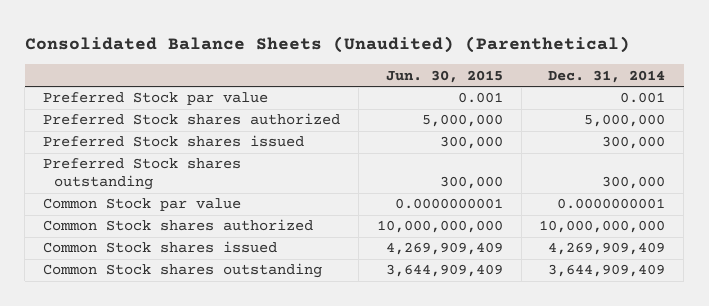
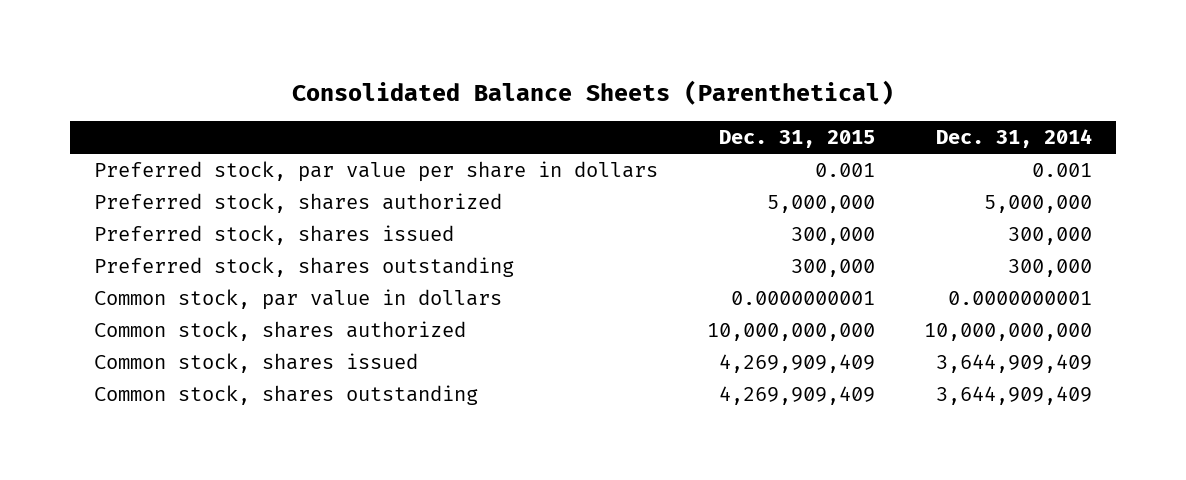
[24,35,630,53] Consolidated Balance Sheets (Unaudited) (Parenthetical) -> [292,79,895,105] Consolidated Balance Sheets (Parenthetical)
[385,69,503,83] Jun. 30, 2015 -> none
none -> [719,130,876,149] Dec. 31, 2015
[43,92,269,106] Preferred Stock par value -> [94,160,659,182] Preferred stock, par value per share in dollars
[43,113,341,126] Preferred Stock shares authorized -> [94,192,503,213] Preferred stock, shares authorized
[43,135,305,148] Preferred Stock shares issued -> [94,224,455,245] Preferred stock, shares issued
[43,158,242,191] Preferred Stock shares outstanding -> [94,256,515,277] Preferred stock, shares outstanding
[43,198,242,212] Common Stock par value -> [94,288,503,310] Common stock, par value in dollars
[43,219,314,232] Common Stock shares authorized -> [94,320,467,341] Common stock, shares authorized
[43,241,278,254] Common Stock shares issued -> [94,352,419,373] Common stock, shares issued
[548,242,666,256] 4,269,909,409 -> [935,353,1092,373] 3,644,909,409
[43,263,323,279] Common Stock shares outstanding -> [94,384,479,405] Common stock, shares outstanding

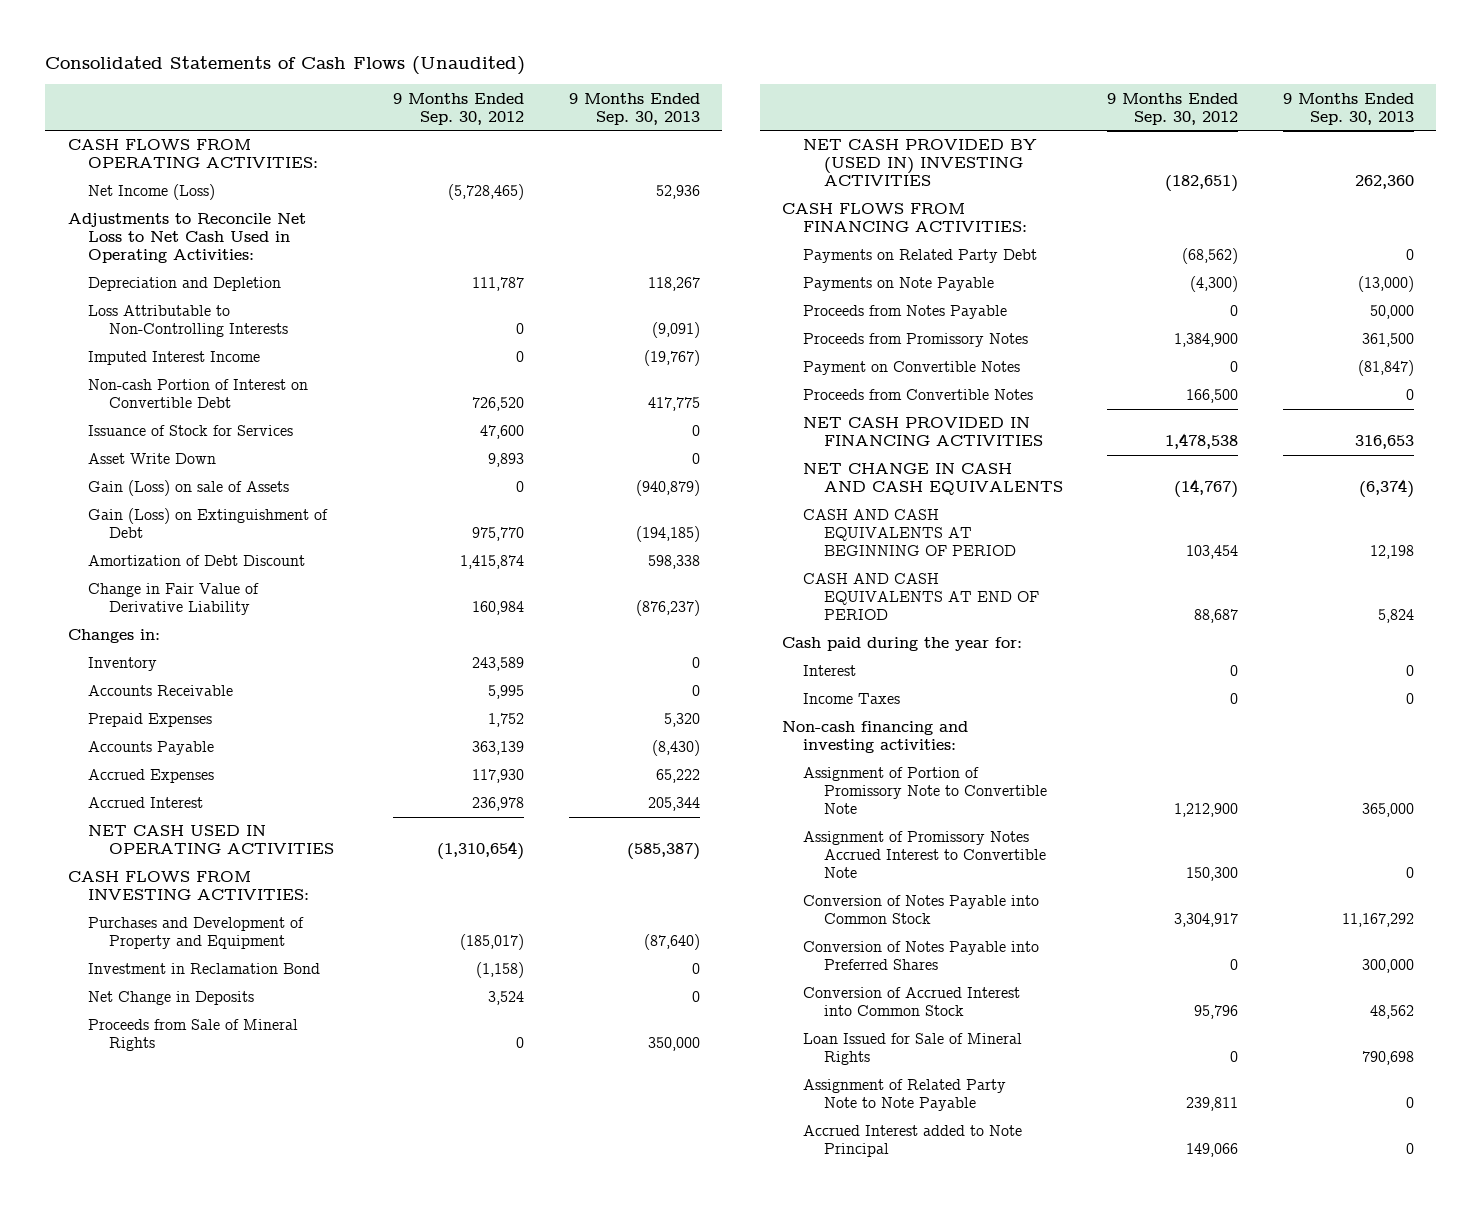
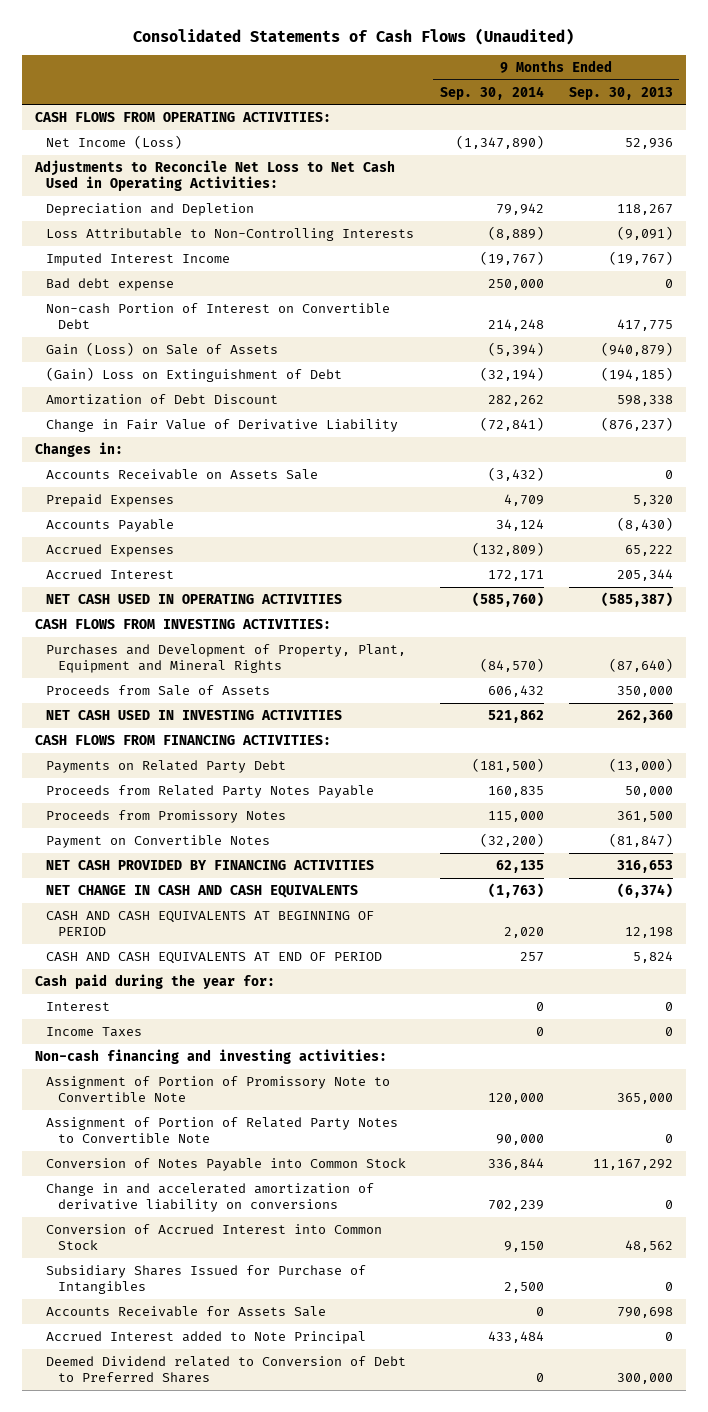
[392,92,524,125] 9 Months Ended Sep. 30, 2012 -> none
none -> [439,85,544,100] Sep. 30, 2014
none -> [46,277,175,291] Bad debt expense
[88,425,294,437] Issuance of Stock for Services -> none
[88,453,217,465] Asset Write Down -> none
[88,480,290,497] Gain (Loss) on sale of Assets -> [46,341,279,356] Gain (Loss) on Sale of Assets
[88,508,329,539] Gain (Loss) on Extinguishment of Debt -> [46,366,343,382] (Gain) Loss on Extinguishment of Debt
[88,657,158,672] Inventory -> none
[88,685,234,697] Accounts Receivable -> [46,468,319,480] Accounts Receivable on Assets Sale
[88,963,321,975] Investment in Reclamation Bond -> none
[88,991,255,1006] Net Change in Deposits -> none
[88,917,305,950] Purchases and Development of Property and Equipment -> [46,643,407,674] Purchases and Development of Property, Plant, Equipment and Mineral Rights
[88,1019,299,1052] Proceeds from Sale of Mineral Rights -> [46,684,271,696] Proceeds from Sale of Assets
[803,139,1038,187] NET CASH PROVIDED BY (USED IN) INVESTING ACTIVITIES -> [46,709,343,720] NET CASH USED IN INVESTING ACTIVITIES
[803,277,995,292] Payments on Note Payable -> none
[1406,249,1415,261] 0 -> [609,757,674,772] (13,000)
[803,305,1008,320] Proceeds from Notes Payable -> [46,784,375,798] Proceeds from Related Party Notes Payable
[803,389,1034,401] Proceeds from Convertible Notes -> none
[803,417,1043,447] NET CASH PROVIDED IN FINANCING ACTIVITIES -> [46,859,375,870] NET CASH PROVIDED BY FINANCING ACTIVITIES
[803,831,1046,879] Assignment of Promissory Notes Accrued Interest to Convertible Note -> [46,1116,399,1144] Assignment of Portion of Related Party Notes to Convertible Note
[803,941,1040,971] Conversion of Notes Payable into Preferred Shares -> none
none -> [46,1182,375,1213] Change in and accelerated amortization of derivative liability on conversions
[803,1079,1007,1112] Assignment of Related Party Note to Note Payable -> none
none -> [46,1264,367,1295] Subsidiary Shares Issued for Purchase of Intangibles
[803,1033,1023,1066] Loan Issued for Sale of Mineral Rights -> [46,1305,327,1317] Accounts Receivable for Assets Sale
none -> [46,1355,407,1384] Deemed Dividend related to Conversion of Debt to Preferred Shares

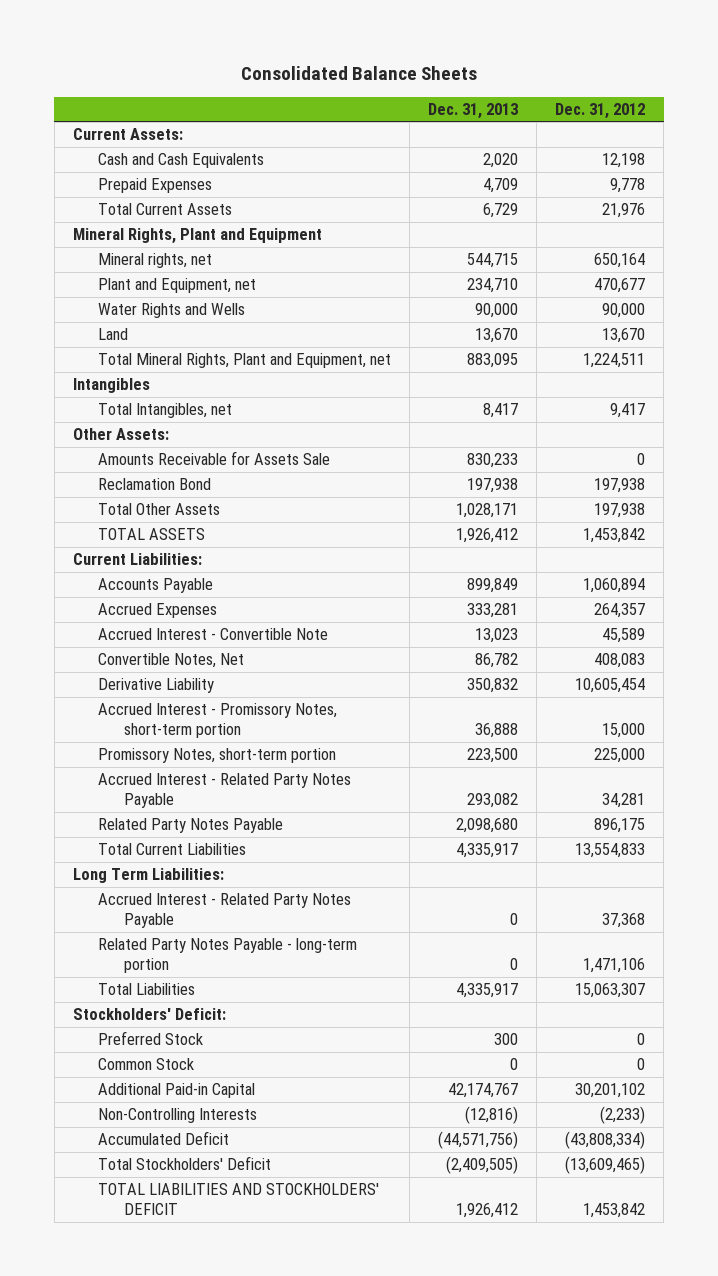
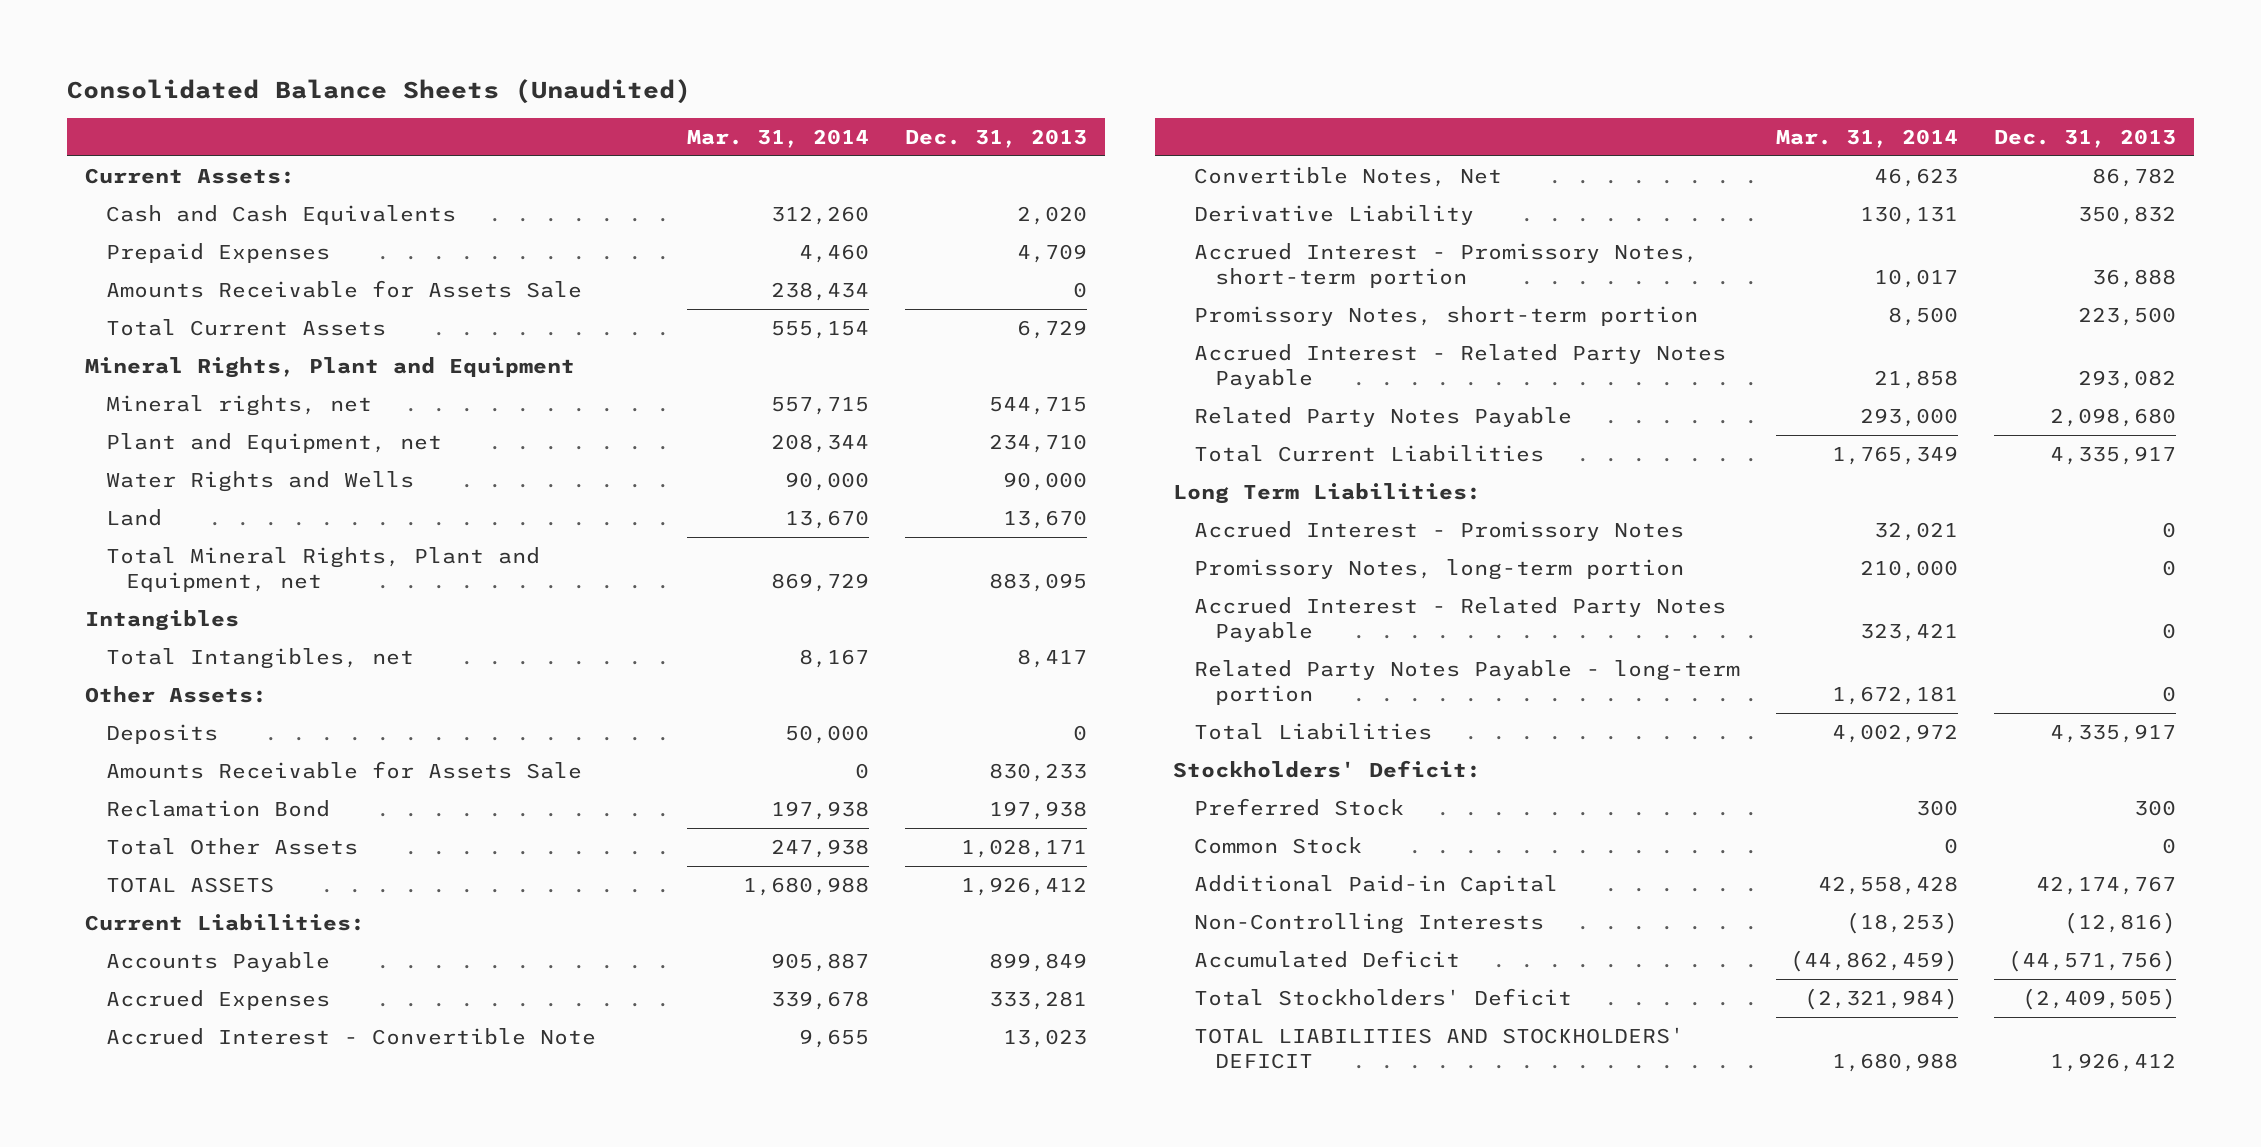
[240,65,477,80] Consolidated Balance Sheets -> [66,78,691,104] Consolidated Balance Sheets (Unaudited)
[555,102,646,119] Dec. 31, 2012 -> none
none -> [687,128,870,148] Mar. 31, 2014
none -> [105,280,582,299] Amounts Receivable for Assets Sale
none -> [105,724,218,745] Deposits
none -> [1194,521,1685,542] Accrued Interest - Promissory Notes
none -> [1194,559,1685,581] Promissory Notes, long-term portion

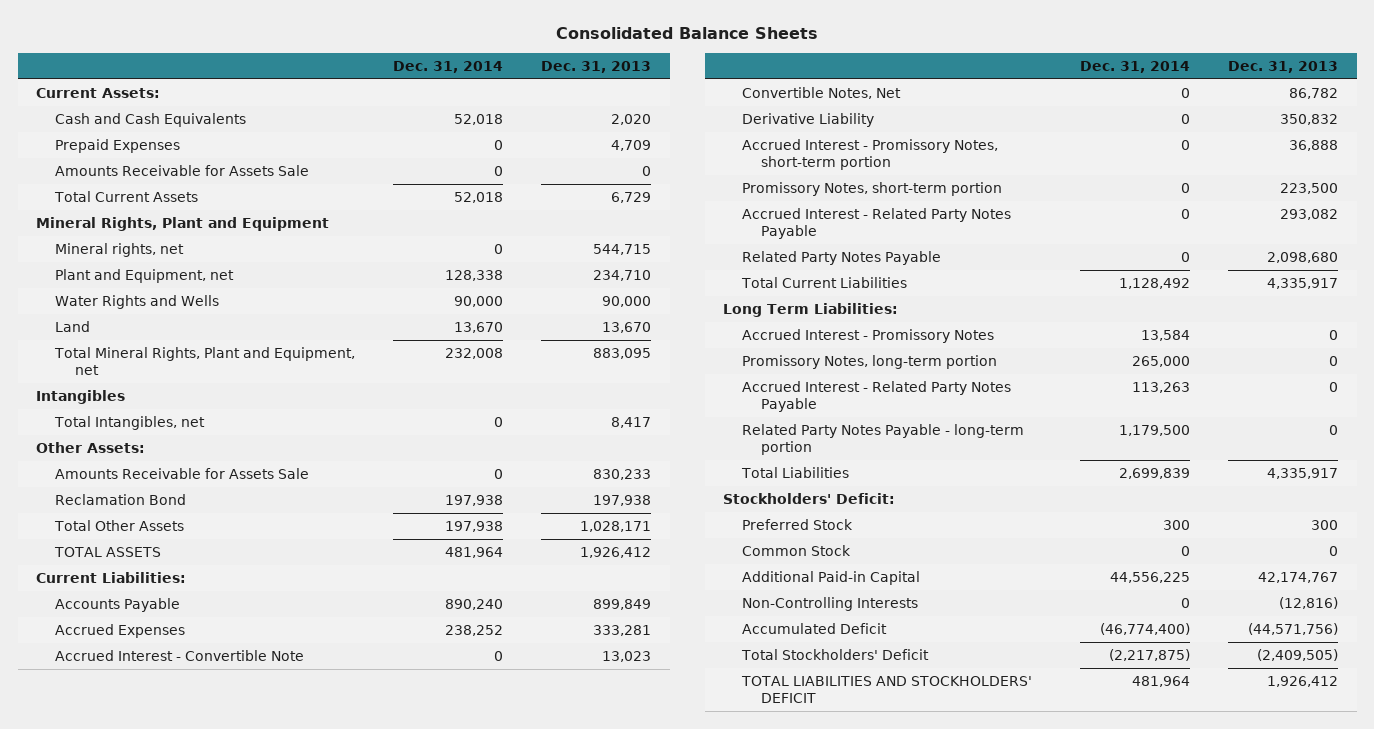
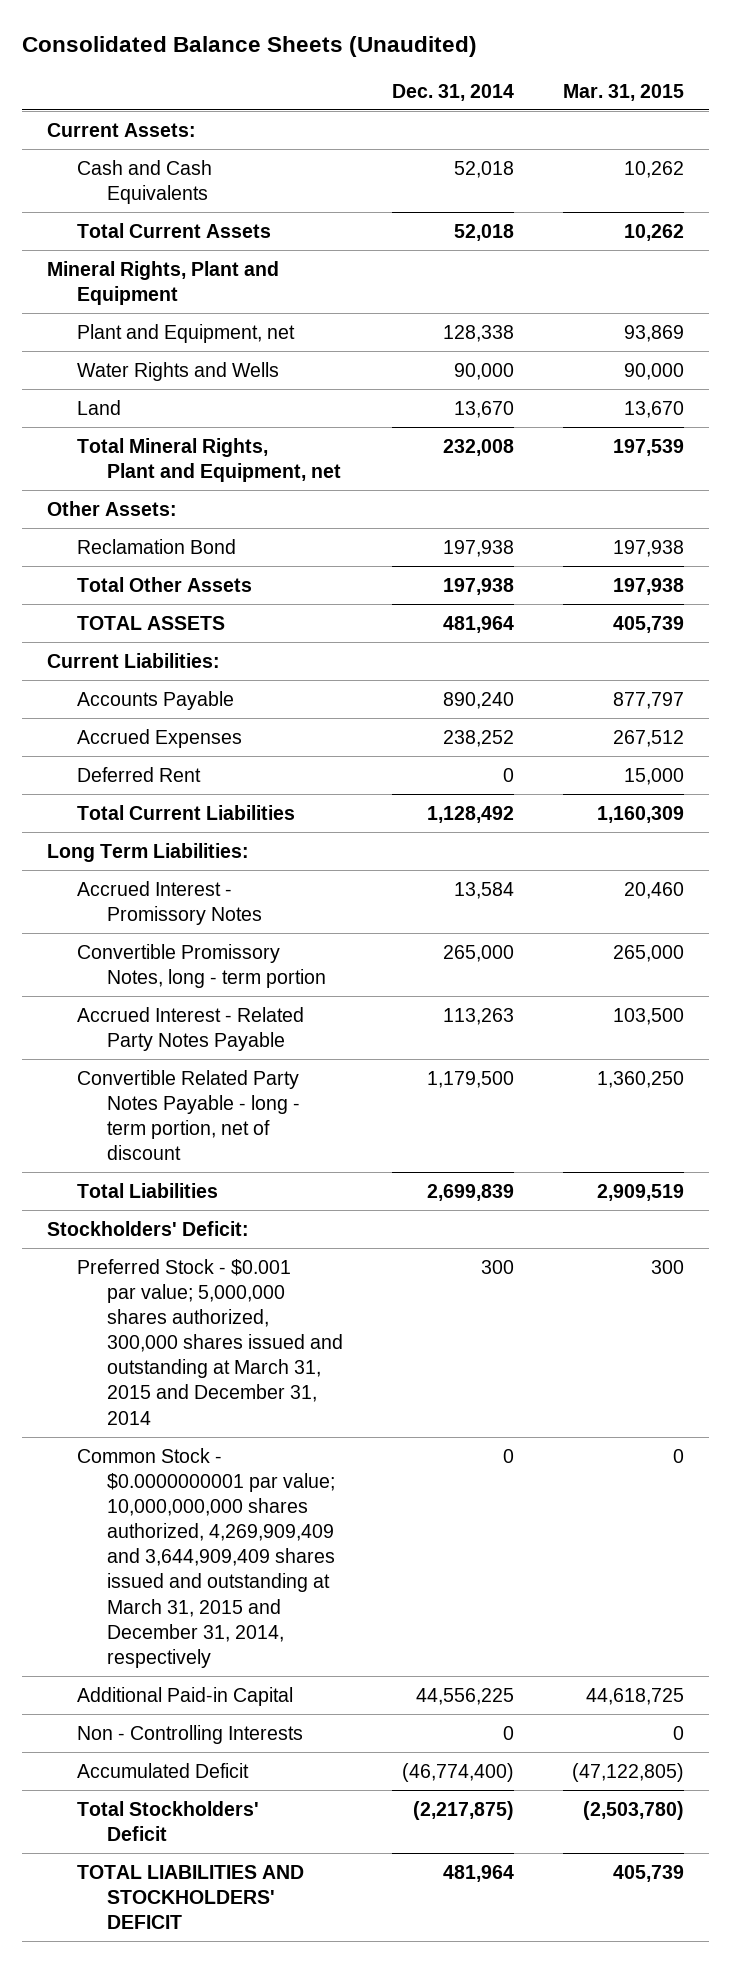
[556,27,819,40] Consolidated Balance Sheets -> [22,36,478,58] Consolidated Balance Sheets (Unaudited)
[540,61,651,74] Dec. 31, 2013 -> none
none -> [563,83,685,101] Mar. 31, 2015
[55,138,181,153] Prepaid Expenses -> none
[55,164,310,176] Amounts Receivable for Assets Sale -> none
[55,242,185,257] Mineral rights, net -> none
[36,389,126,404] Intangibles -> none
[54,415,206,430] Total Intangibles, net -> none
[55,467,310,479] Amounts Receivable for Assets Sale -> none
[55,649,305,661] Accrued Interest - Convertible Note -> none
[742,86,902,99] Convertible Notes, Net -> none
[742,112,875,127] Derivative Liability -> none
[742,138,999,171] Accrued Interest - Promissory Notes, short-term portion -> none
[742,181,1003,196] Promissory Notes, short-term portion -> none
[742,207,1012,240] Accrued Interest - Related Party Notes Payable -> none
[742,250,942,265] Related Party Notes Payable -> none
none -> [76,766,201,782] Deferred Rent
[742,354,998,369] Promissory Notes, long-term portion -> [76,943,327,988] Convertible Promissory Notes, long - term portion
[742,423,1025,456] Related Party Notes Payable - long-term portion -> [76,1069,301,1161] Convertible Related Party Notes Payable - long - term portion, net of discount
[742,518,854,530] Preferred Stock -> [76,1258,344,1425] Preferred Stock - $0.001 par value; 5,000,000 shares authorized, 300,000 shares issued and outstanding at March 31, 2015 and December 31, 2014
[742,544,852,556] Common Stock -> [76,1447,336,1668] Common Stock - $0.0000000001 par value; 10,000,000,000 shares authorized, 4,269,909,409 and 3,644,909,409 shares issued and outstanding at March 31, 2015 and December 31, 2014, respectively
[742,596,919,611] Non-Controlling Interests -> [76,1724,303,1744] Non - Controlling Interests

